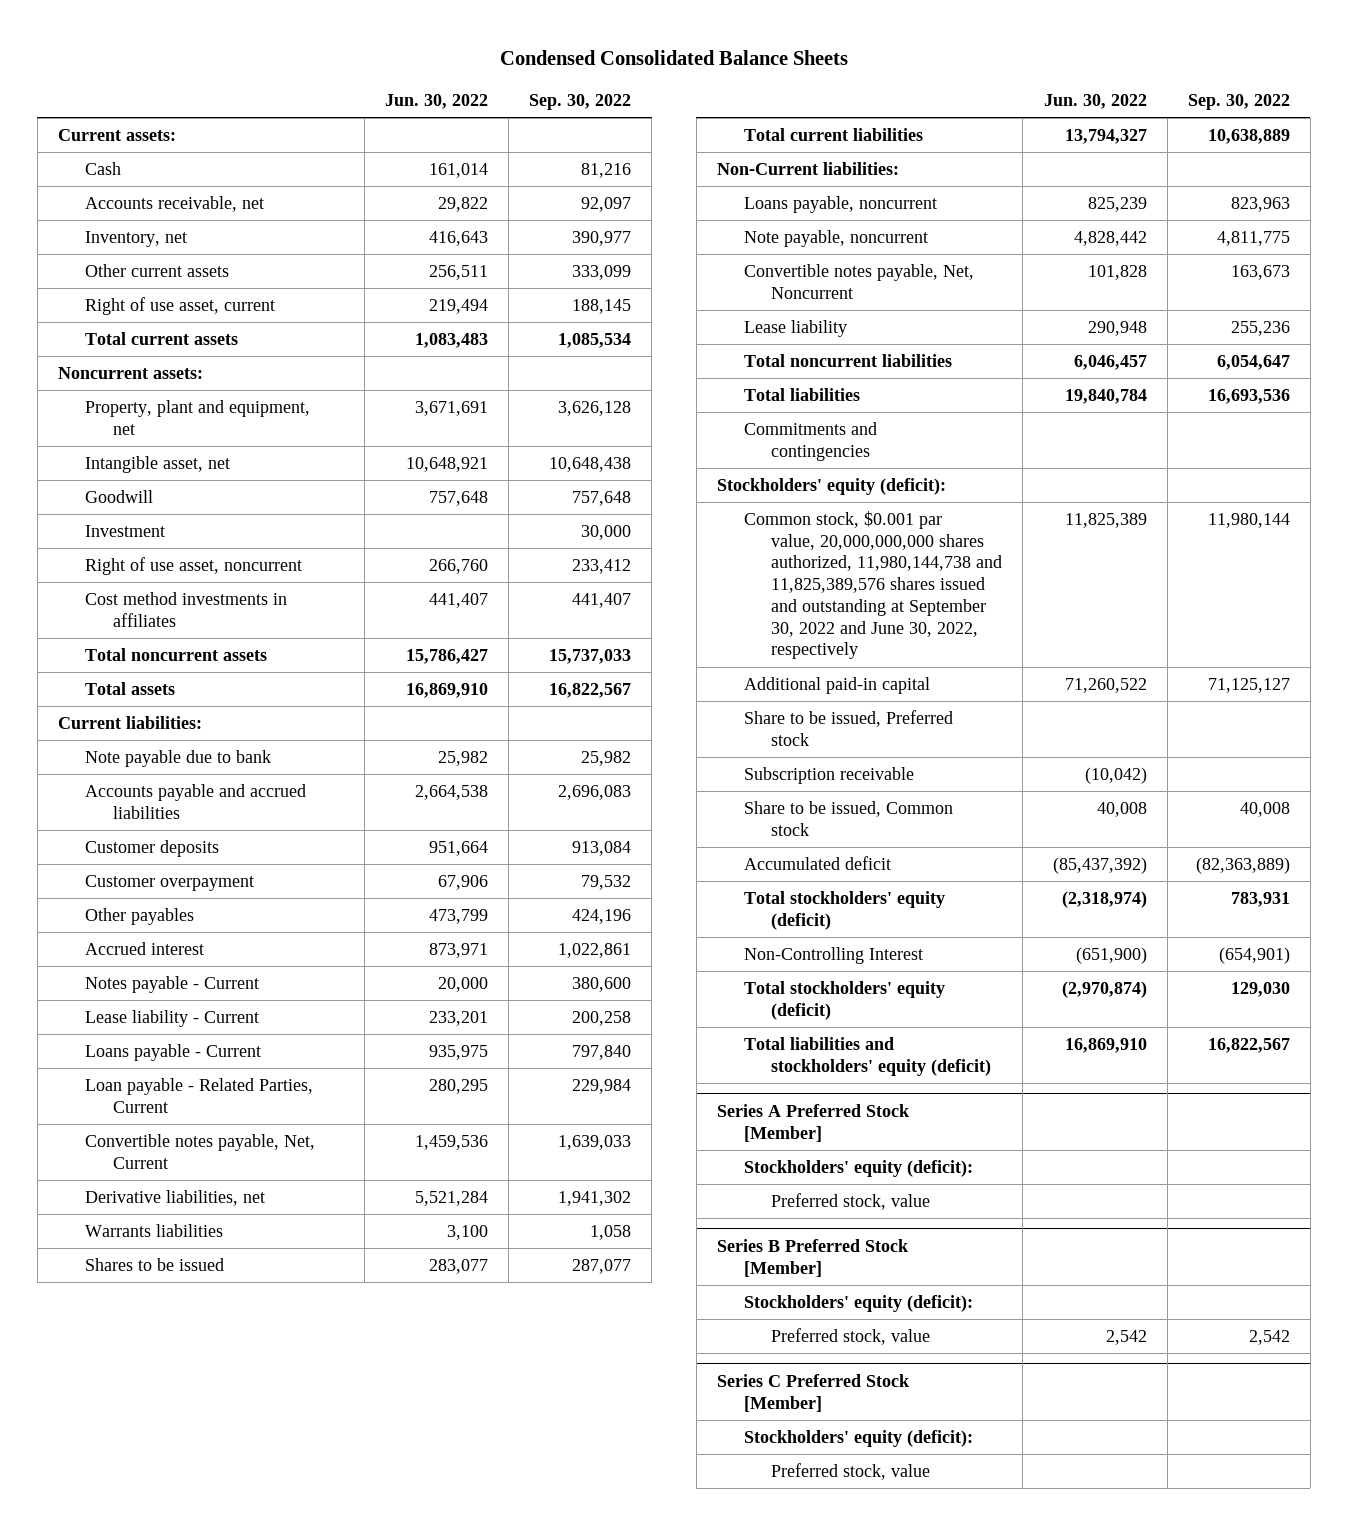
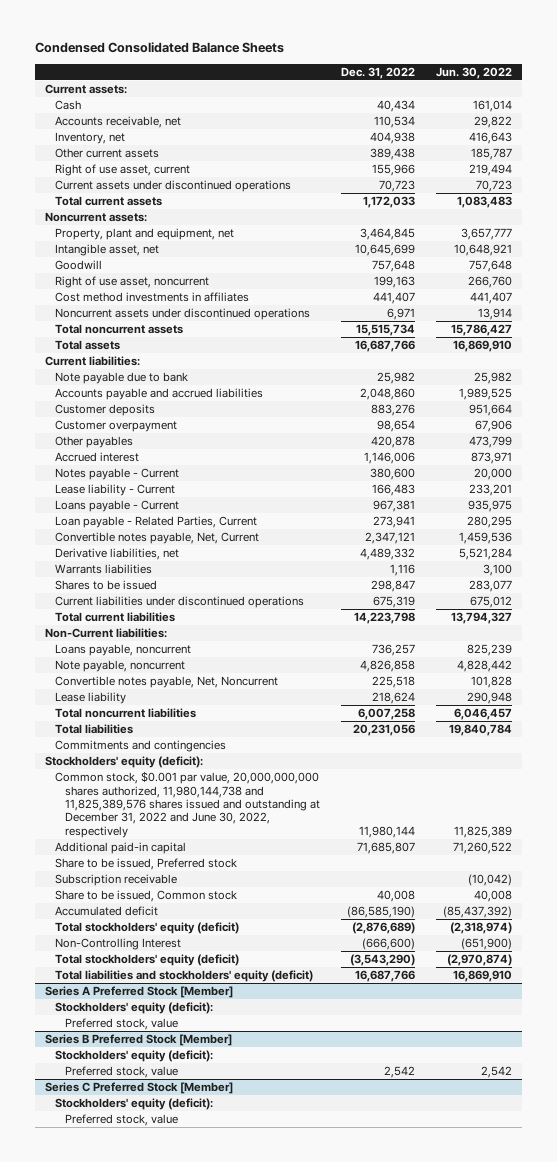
[528,93,631,110] Sep. 30, 2022 -> none
none -> [340,66,415,79] Dec. 31, 2022
[428,265,488,281] 256,511 -> [470,148,512,161] 185,787
none -> [55,180,292,193] Current assets under discontinued operations
[414,401,488,417] 3,671,691 -> [460,228,512,241] 3,657,777
[85,525,166,538] Investment -> none
none -> [55,308,311,321] Noncurrent assets under discontinued operations
[414,785,488,801] 2,664,538 -> [458,388,512,401] 1,989,525
none -> [55,596,305,609] Current liabilities under discontinued operations
[744,511,1003,660] Common stock, $0.001 par value, 20,000,000,000 shares authorized, 11,980,144,738 and 11,825,389,576 shares issued and outstanding at September 30, 2022 and June 30, 2022, respectively -> [55,771,320,838] Common stock, $0.001 par value, 20,000,000,000 shares authorized, 11,980,144,738 and 11,825,389,576 shares issued and outstanding at December 31, 2022 and June 30, 2022, respectively

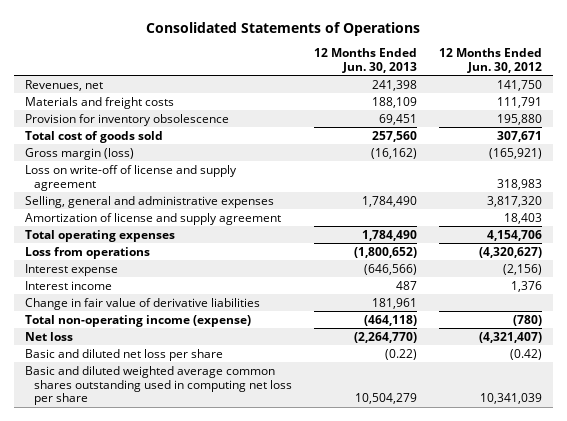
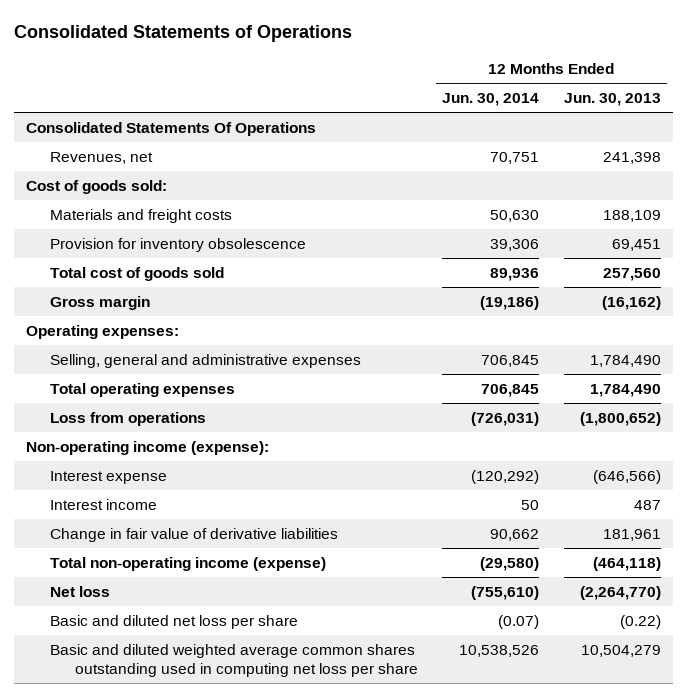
[438,48,542,74] 12 Months Ended Jun. 30, 2012 -> none
none -> [442,92,540,106] Jun. 30, 2014
none -> [26,121,317,136] Consolidated Statements Of Operations
none -> [26,179,168,194] Cost of goods sold:
[25,164,238,191] Loss on write-off of license and supply agreement -> none
[25,147,135,160] Gross margin (loss) -> [50,295,151,310] Gross margin
none -> [26,324,180,339] Operating expenses:
[25,212,282,225] Amortization of license and supply agreement -> none
none -> [26,440,270,455] Non-operating income (expense):

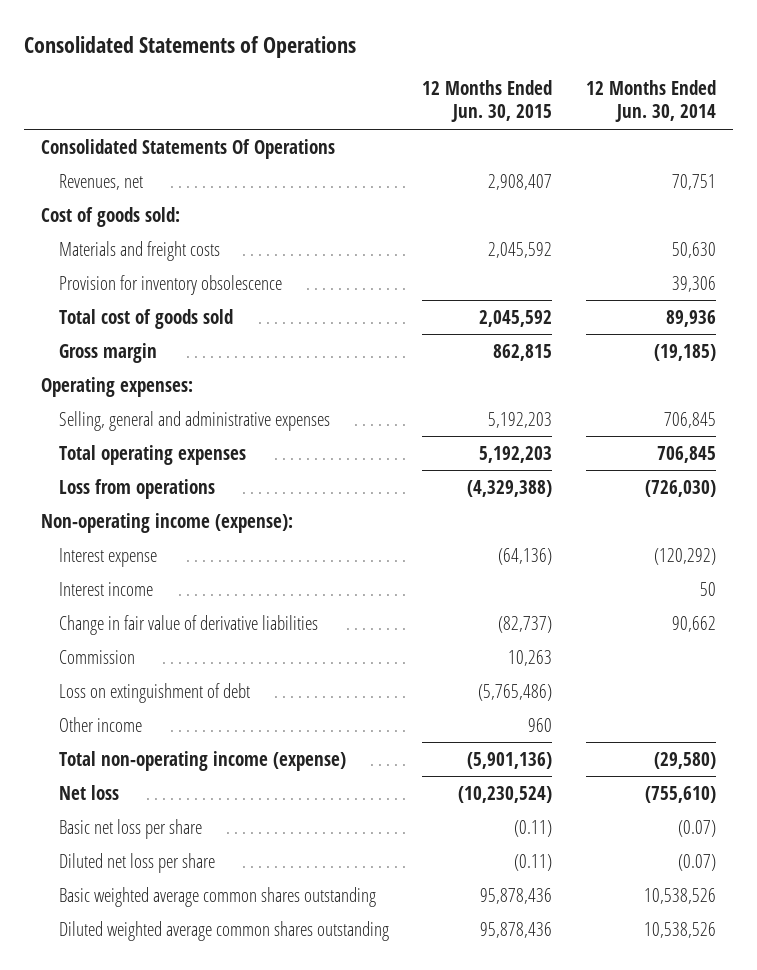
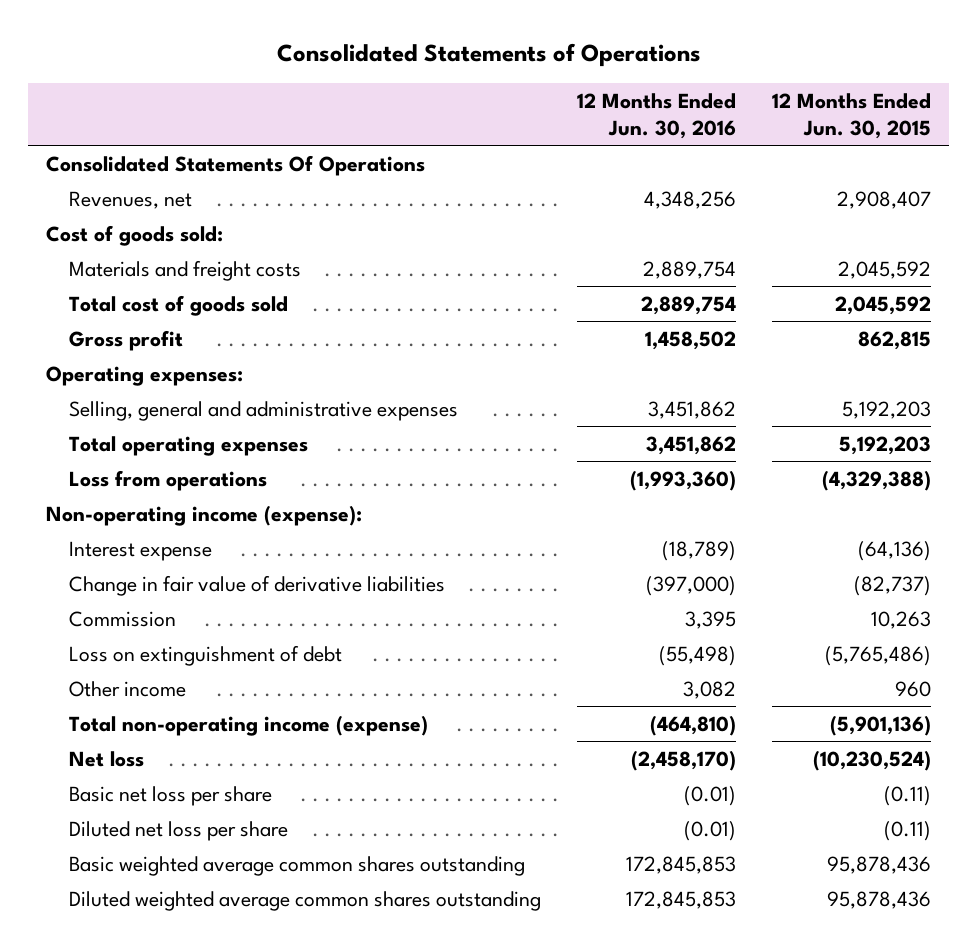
[586,79,717,123] 12 Months Ended Jun. 30, 2014 -> none
none -> [577,92,737,139] 12 Months Ended Jun. 30, 2016
[58,274,282,295] Provision for inventory obsolescence -> none
[58,342,157,363] Gross margin -> [69,329,184,351] Gross profit
[58,581,153,596] Interest income -> none

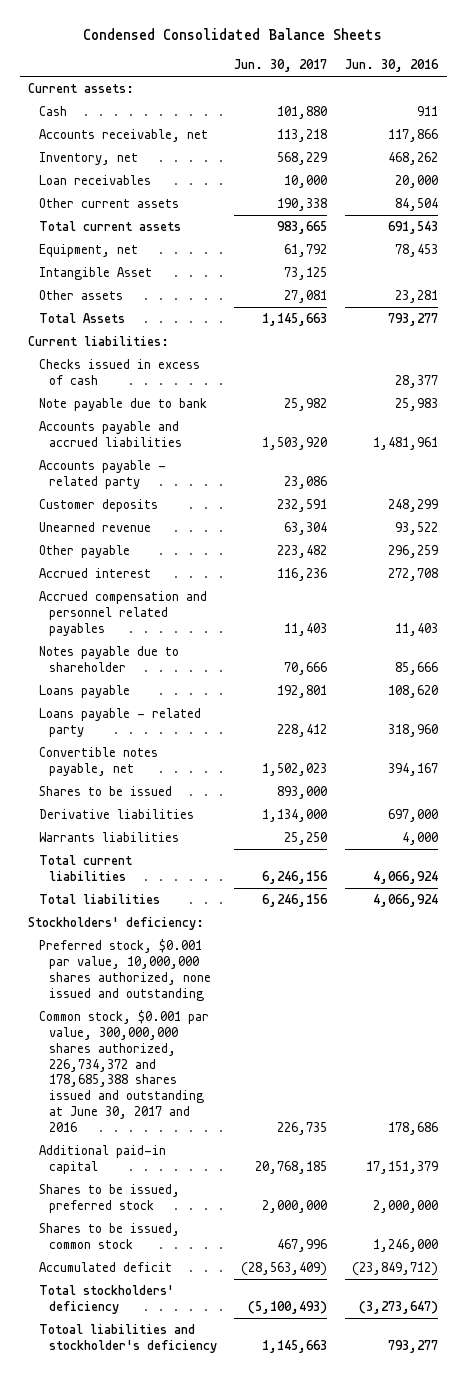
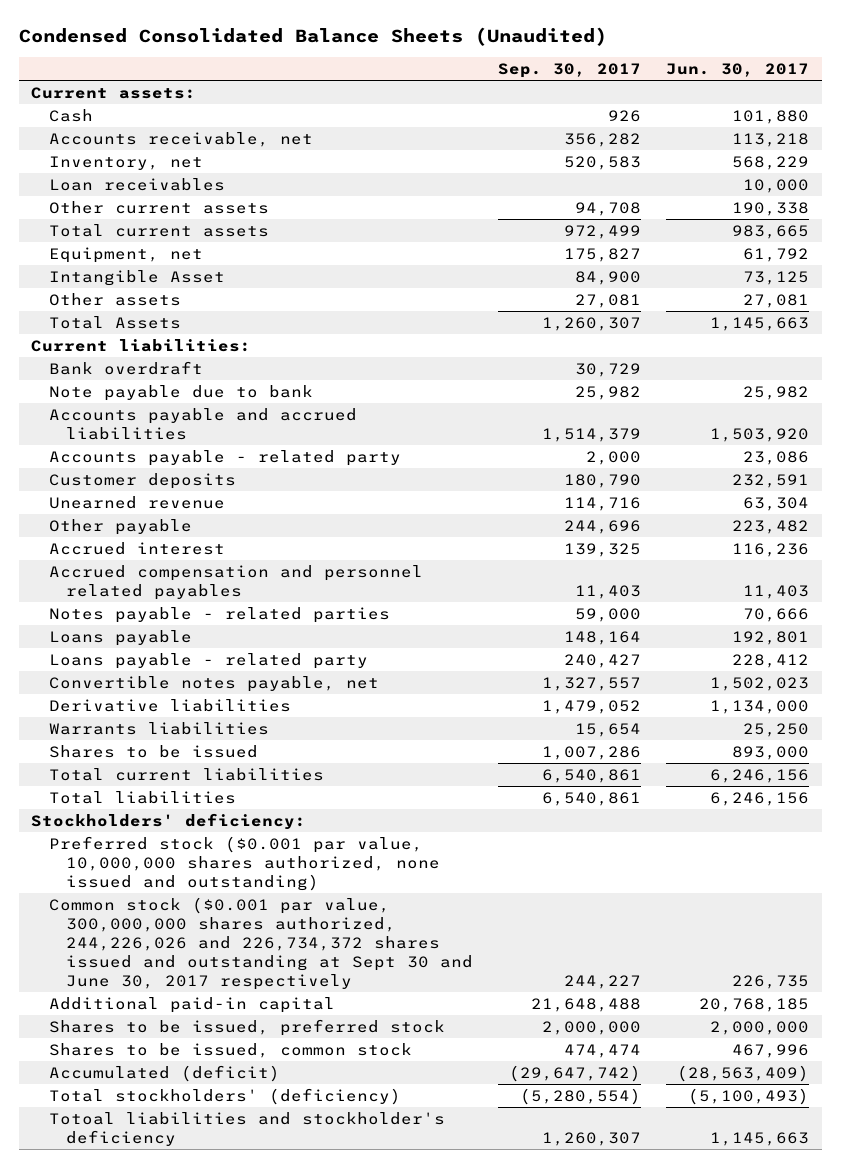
[83,27,383,40] Condensed Consolidated Balance Sheets -> [18,27,607,47] Condensed Consolidated Balance Sheets (Unaudited)
[344,59,439,73] Jun. 30, 2016 -> none
none -> [498,62,642,78] Sep. 30, 2017
[38,359,200,385] Checks issued in excess of cash -> [48,360,203,375] Bank overdraft
[38,646,179,672] Notes payable due to shareholder -> [48,606,390,623] Notes payable - related parties
[38,786,172,797] Shares to be issued -> [48,744,258,758] Shares to be issued
[38,939,211,1001] Preferred stock, $0.001 par value, 10,000,000 shares authorized, none issued and outstanding -> [48,835,440,891] Preferred stock ($0.001 par value, 10,000,000 shares authorized, none issued and outstanding)
[38,1010,209,1132] Common stock, $0.001 par value, 300,000,000 shares authorized, 226,734,372 and 178,685,388 shares issued and outstanding at June 30, 2017 and 2016 -> [48,896,473,991] Common stock ($0.001 par value, 300,000,000 shares authorized, 244,226,026 and 226,734,372 shares issued and outstanding at Sept 30 and June 30, 2017 respectively
[38,1262,172,1273] Accumulated deficit -> [48,1064,280,1082] Accumulated (deficit)
[38,1285,174,1314] Total stockholders' deficiency -> [48,1087,401,1105] Total stockholders' (deficiency)

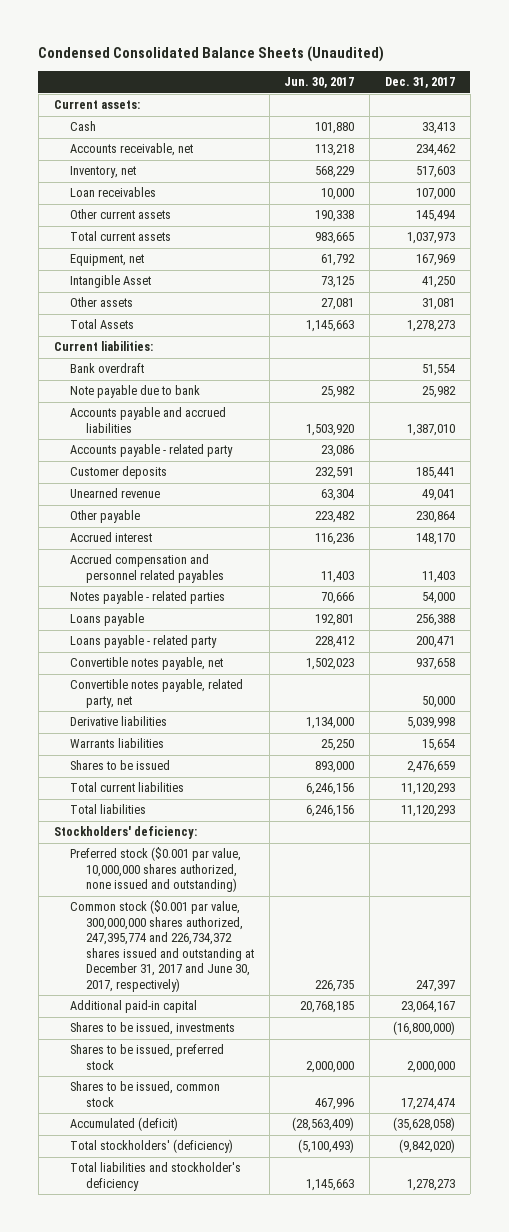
[498,62,642,78] Sep. 30, 2017 -> none
none -> [385,77,456,89] Dec. 31, 2017
none -> [69,679,243,708] Convertible notes payable, related party, net
[48,896,473,991] Common stock ($0.001 par value, 300,000,000 shares authorized, 244,226,026 and 226,734,372 shares issued and outstanding at Sept 30 and June 30, 2017 respectively -> [69,900,254,992] Common stock ($0.001 par value, 300,000,000 shares authorized, 247,395,774 and 226,734,372 shares issued and outstanding at December 31, 2017 and June 30, 2017, respectively)
none -> [69,1022,235,1036] Shares to be issued, investments
[48,1111,445,1146] Totoal liabilities and stockholder's deficiency -> [69,1162,241,1191] Total liabilities and stockholder's deficiency

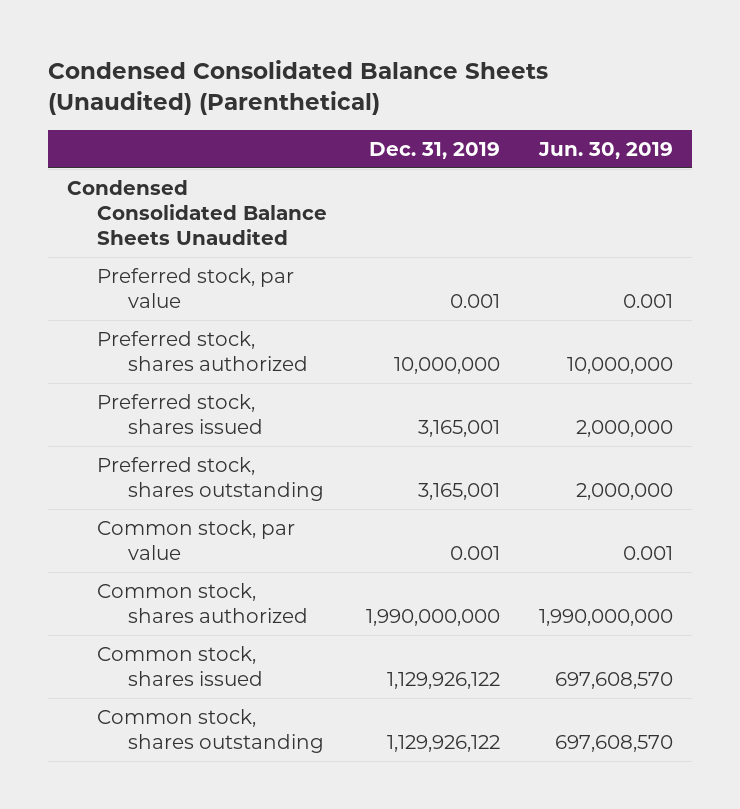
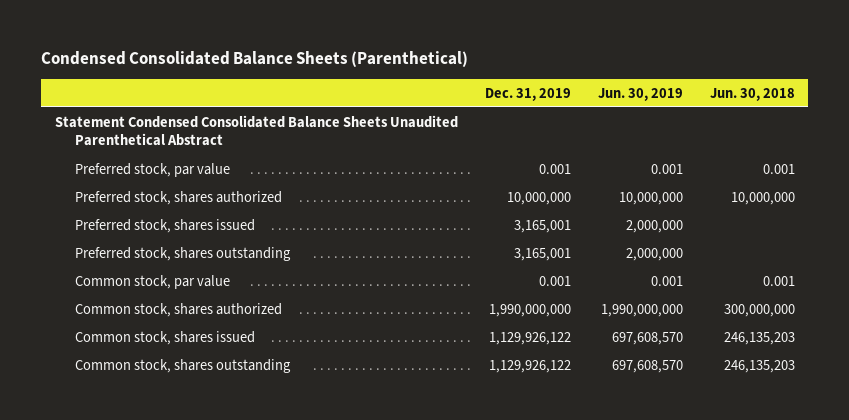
[47,59,548,115] Condensed Consolidated Balance Sheets (Unaudited) (Parenthetical) -> [41,50,469,67] Condensed Consolidated Balance Sheets (Parenthetical)
none -> [709,87,795,101] Jun. 30, 2018
[67,180,328,245] Condensed Consolidated Balance Sheets Unaudited -> [54,115,458,147] Statement Condensed Consolidated Balance Sheets Unaudited Parenthetical Abstract

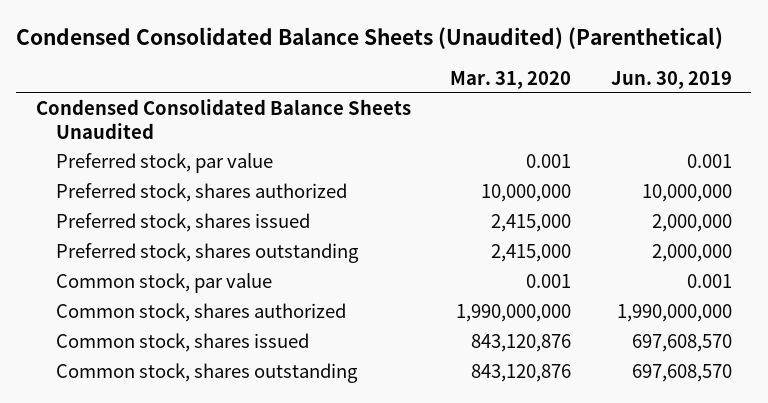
[41,50,469,67] Condensed Consolidated Balance Sheets (Parenthetical) -> [16,26,724,49] Condensed Consolidated Balance Sheets (Unaudited) (Parenthetical)
[484,87,571,101] Dec. 31, 2019 -> none
[709,87,795,101] Jun. 30, 2018 -> none
none -> [450,70,572,89] Mar. 31, 2020
[54,115,458,147] Statement Condensed Consolidated Balance Sheets Unaudited Parenthetical Abstract -> [36,99,412,139] Condensed Consolidated Balance Sheets Unaudited

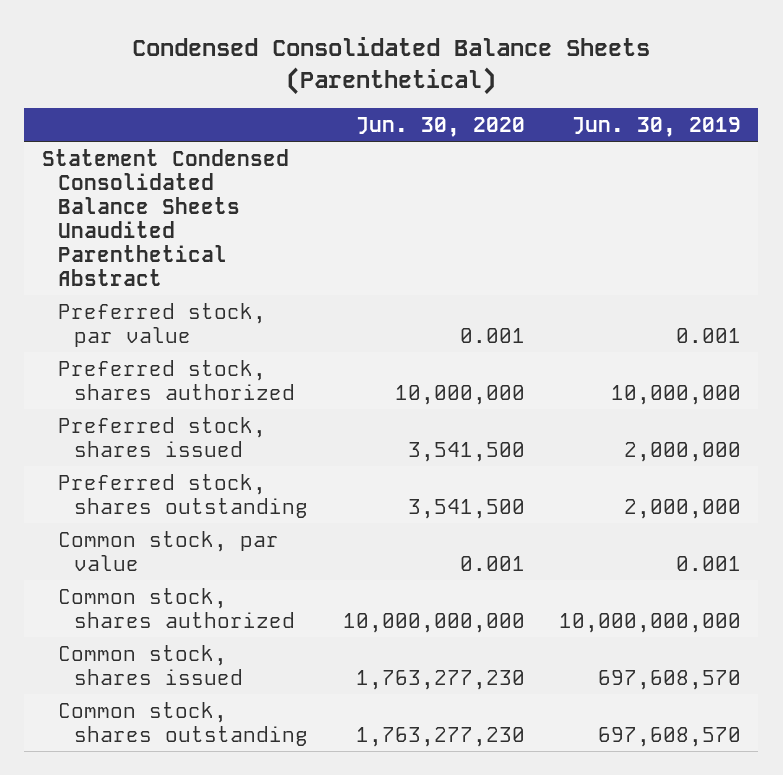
[16,26,724,49] Condensed Consolidated Balance Sheets (Unaudited) (Parenthetical) -> [132,37,651,95] Condensed Consolidated Balance Sheets (Parenthetical)
[450,70,572,89] Mar. 31, 2020 -> none
none -> [355,116,525,137] Jun. 30, 2020
[36,99,412,139] Condensed Consolidated Balance Sheets Unaudited -> [41,148,289,287] Statement Condensed Consolidated Balance Sheets Unaudited Parenthetical Abstract
[616,304,732,323] 1,990,000,000 -> [559,612,742,633] 10,000,000,000

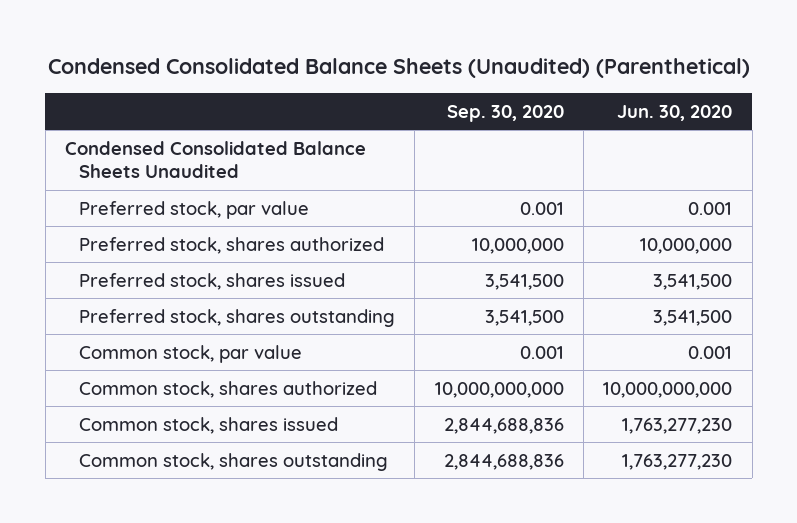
[132,37,651,95] Condensed Consolidated Balance Sheets (Parenthetical) -> [47,58,750,79] Condensed Consolidated Balance Sheets (Unaudited) (Parenthetical)
[572,116,742,137] Jun. 30, 2019 -> none
none -> [446,104,564,122] Sep. 30, 2020
[41,148,289,287] Statement Condensed Consolidated Balance Sheets Unaudited Parenthetical Abstract -> [65,140,367,179] Condensed Consolidated Balance Sheets Unaudited

